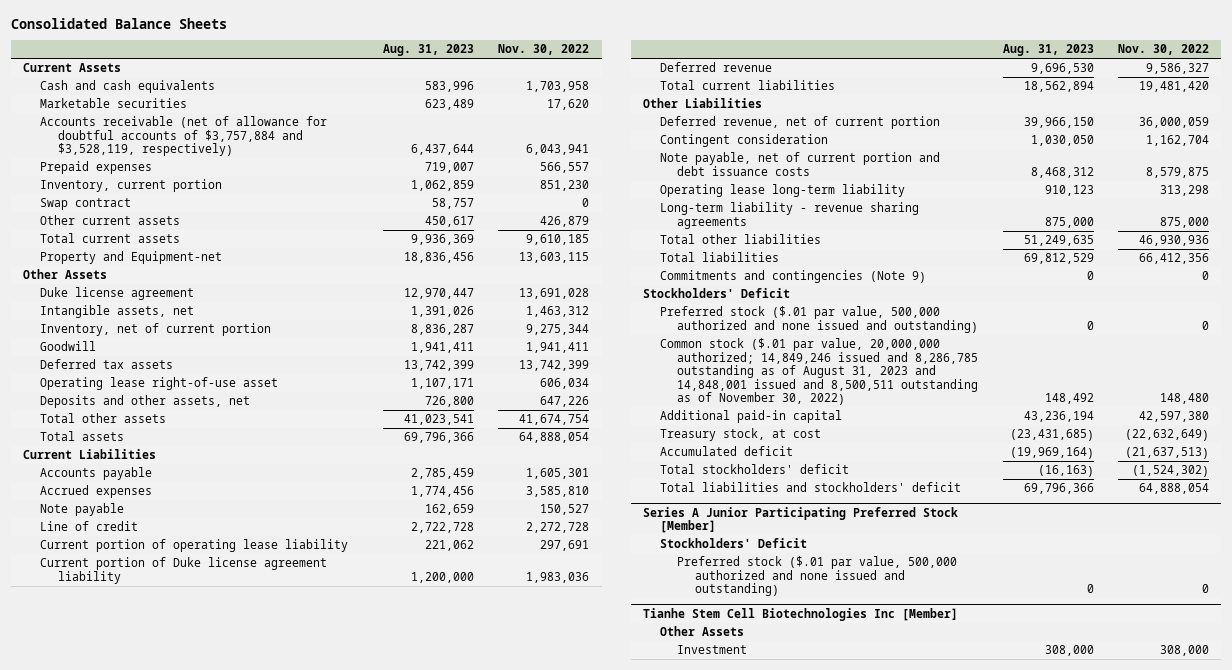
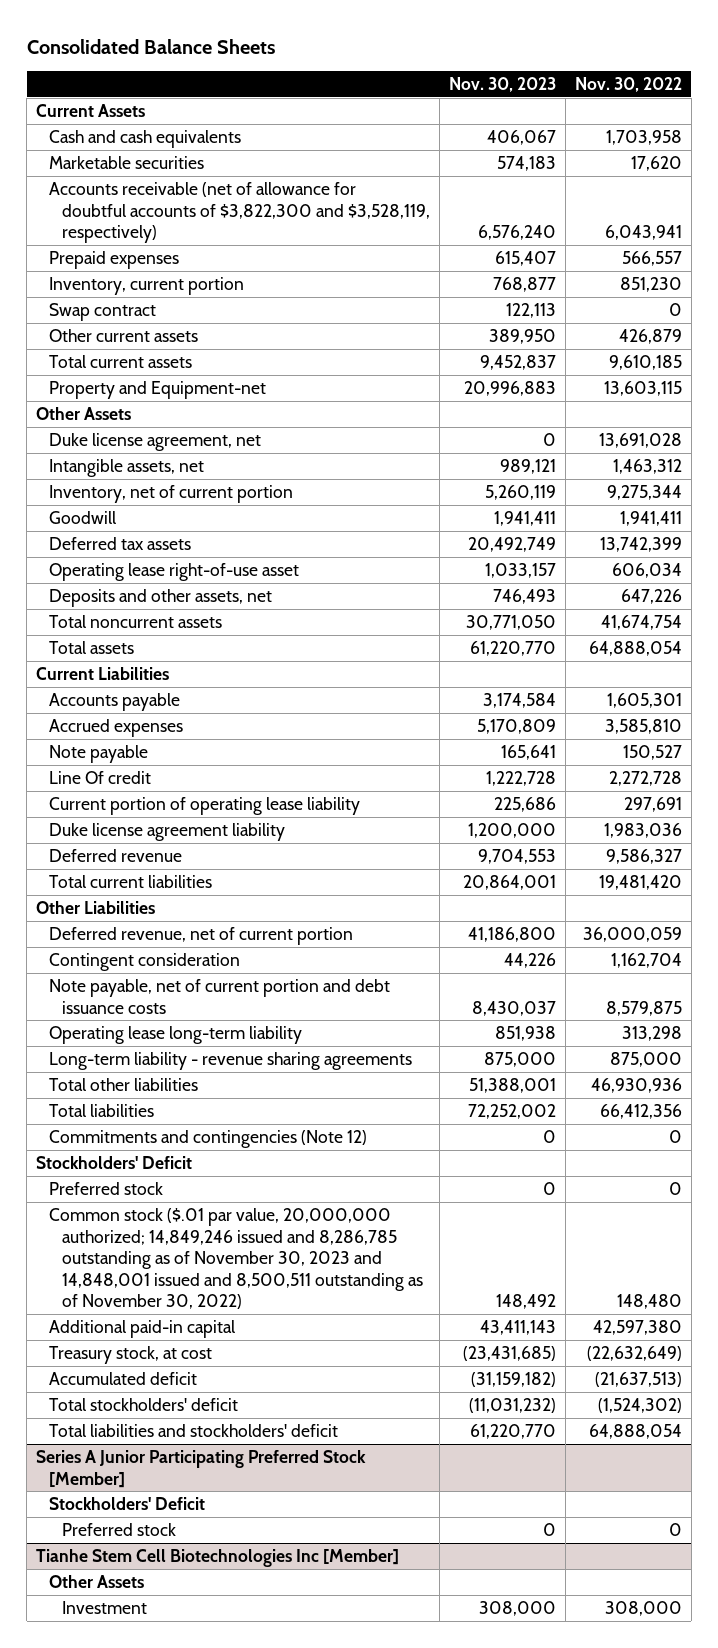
[382,44,474,57] Aug. 31, 2023 -> none
none -> [448,76,556,92] Nov. 30, 2023
[40,116,328,157] Accounts receivable (net of allowance for doubtful accounts of $3,757,884 and $3,528,119, respectively) -> [49,181,431,244] Accounts receivable (net of allowance for doubtful accounts of $3,822,300 and $3,528,119, respectively)
[40,287,195,301] Duke license agreement -> [49,432,262,451] Duke license agreement, net
[40,413,167,424] Total other assets -> [49,614,223,628] Total noncurrent assets
[40,521,139,532] Line of credit -> [49,770,152,784] Line Of credit
[40,557,328,584] Current portion of Duke license agreement liability -> [49,822,286,841] Duke license agreement liability
[660,270,927,284] Commitments and contingencies (Note 9) -> [49,1129,368,1148] Commitments and contingencies (Note 12)
[660,306,979,333] Preferred stock ($.01 par value, 500,000 authorized and none issued and outstanding) -> [49,1181,164,1195] Preferred stock
[660,338,979,406] Common stock ($.01 par value, 20,000,000 authorized; 14,849,246 issued and 8,286,785 outstanding as of August 31, 2023 and 14,848,001 issued and 8,500,511 outstanding as of November 30, 2022) -> [49,1207,424,1310] Common stock ($.01 par value, 20,000,000 authorized; 14,849,246 issued and 8,286,785 outstanding as of November 30, 2023 and 14,848,001 issued and 8,500,511 outstanding as of November 30, 2022)
[677,556,958,597] Preferred stock ($.01 par value, 500,000 authorized and none issued and outstanding) -> [62,1522,177,1536] Preferred stock

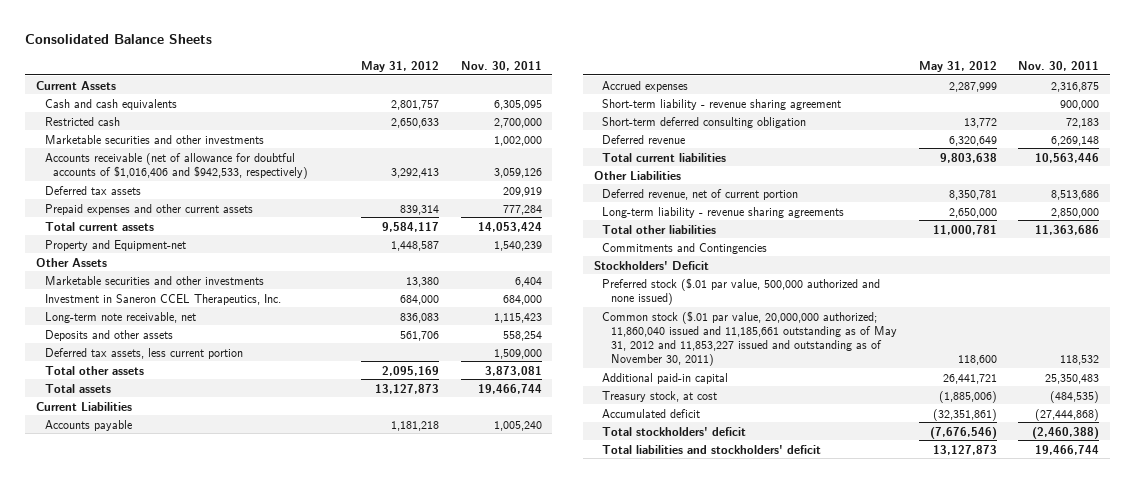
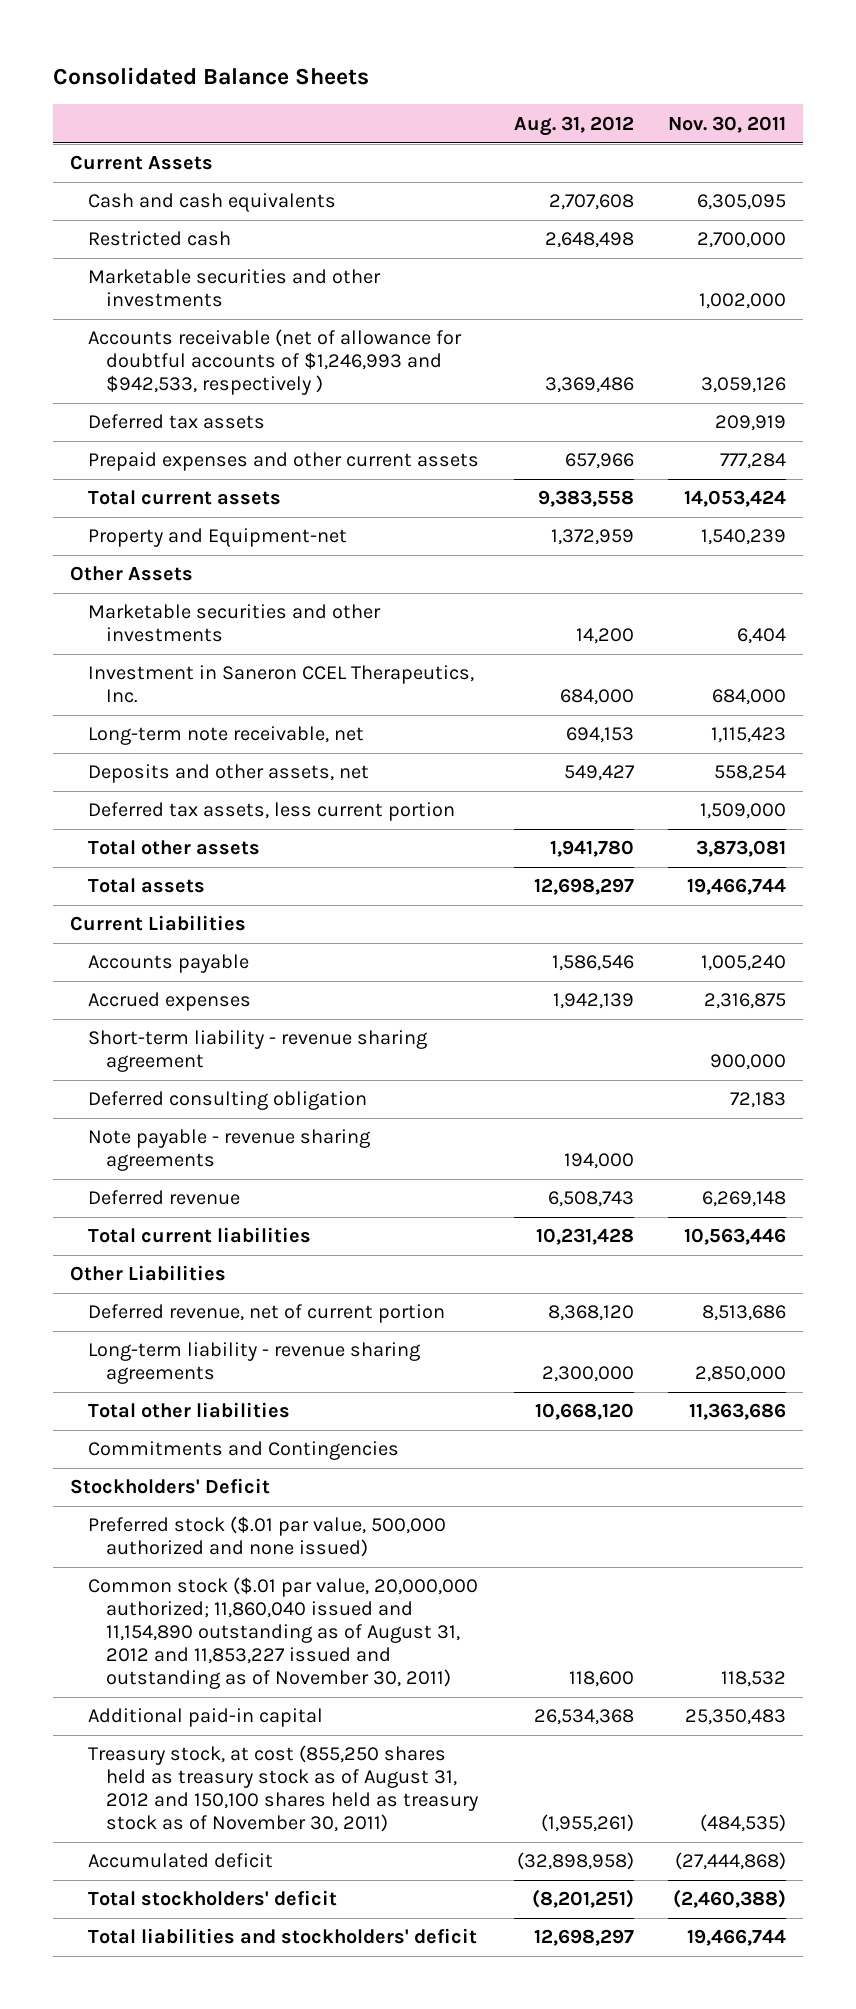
[360,60,439,72] May 31, 2012 -> none
none -> [513,115,634,136] Aug. 31, 2012
[44,152,309,179] Accounts receivable (net of allowance for doubtful accounts of $1,016,406 and $942,533, respectively) -> [88,329,463,396] Accounts receivable (net of allowance for doubtful accounts of $1,246,993 and $942,533, respectively )
[44,329,173,341] Deposits and other assets -> [88,764,370,784] Deposits and other assets, net
[602,116,807,128] Short-term deferred consulting obligation -> [88,1091,368,1111] Deferred consulting obligation
none -> [88,1129,371,1172] Note payable - revenue sharing agreements
[602,310,898,367] Common stock ($.01 par value, 20,000,000 authorized; 11,860,040 issued and 11,185,661 outstanding as of May 31, 2012 and 11,853,227 issued and outstanding as of November 30, 2011) -> [88,1577,479,1690] Common stock ($.01 par value, 20,000,000 authorized; 11,860,040 issued and 11,154,890 outstanding as of August 31, 2012 and 11,853,227 issued and outstanding as of November 30, 2011)
[602,390,718,402] Treasury stock, at cost -> [88,1745,479,1833] Treasury stock, at cost (855,250 shares held as treasury stock as of August 31, 2012 and 150,100 shares held as treasury stock as of November 30, 2011)

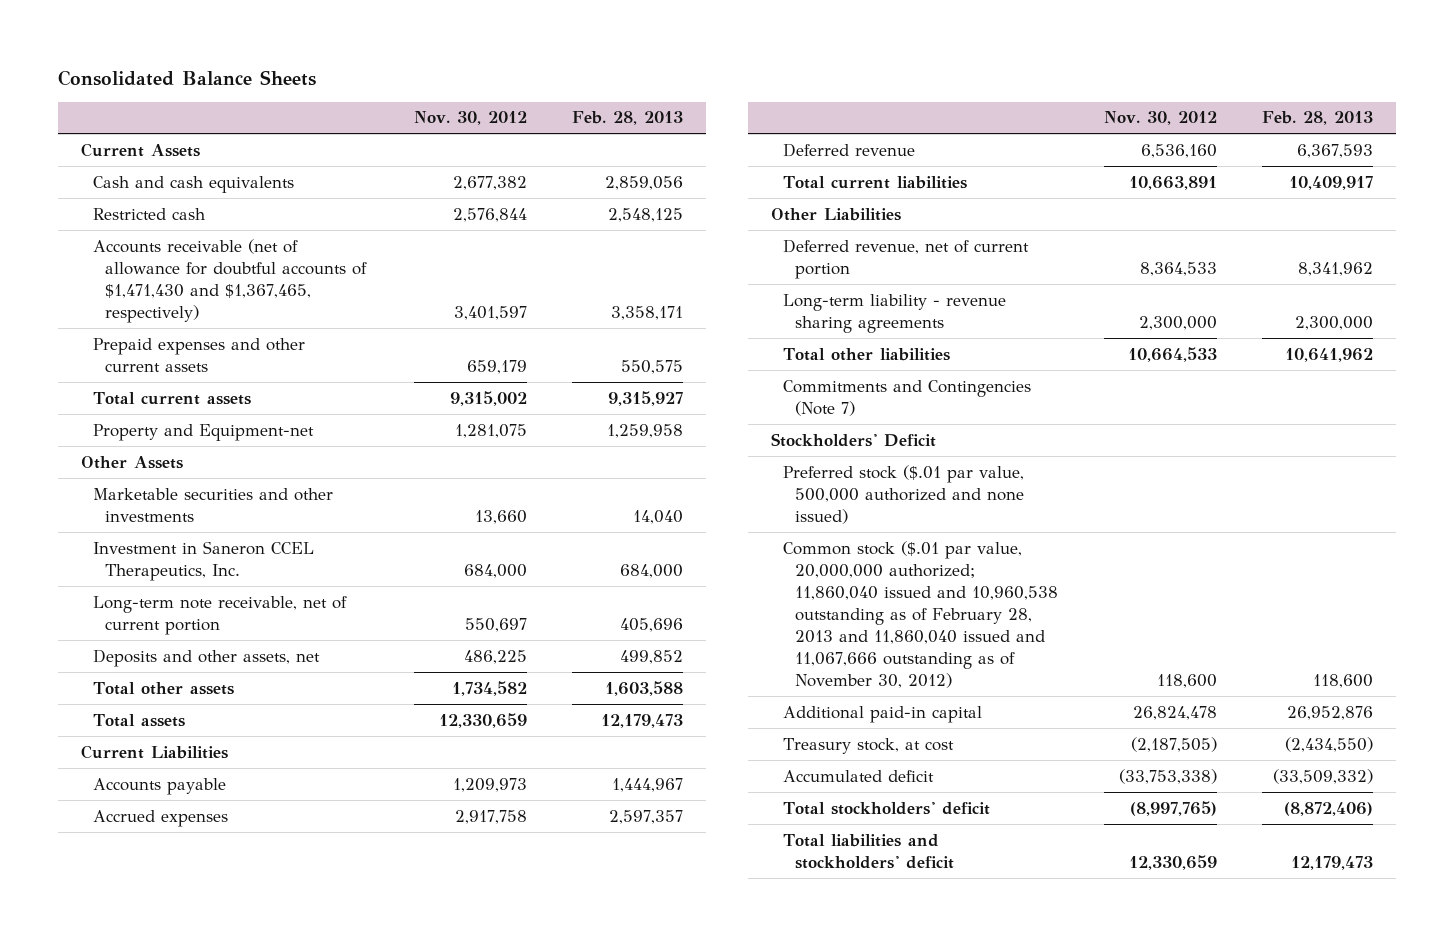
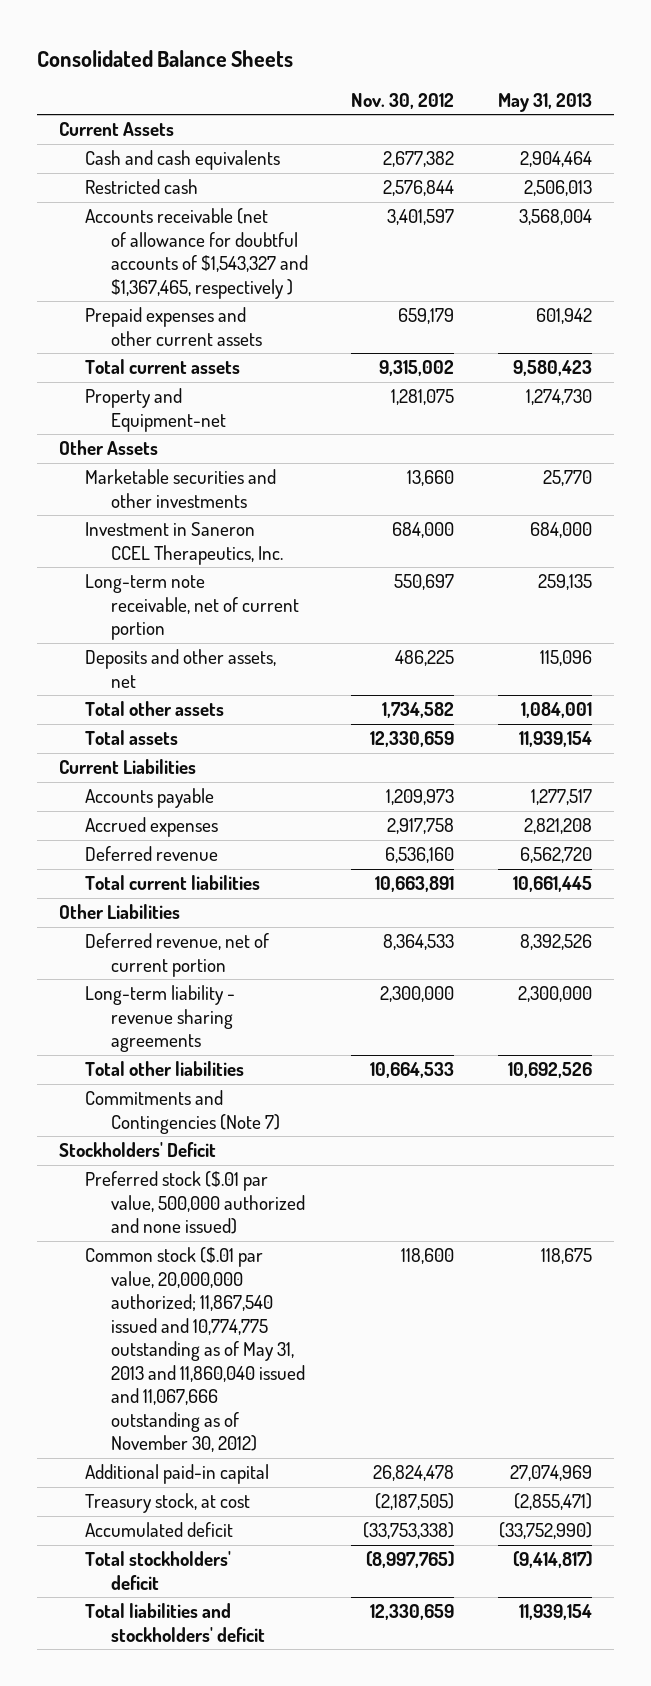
[572,111,684,126] Feb. 28, 2013 -> none
none -> [498,92,593,112] May 31, 2013
[93,238,368,323] Accounts receivable (net of allowance for doubtful accounts of $1,471,430 and $1,367,465, respectively) -> [84,208,308,299] Accounts receivable (net of allowance for doubtful accounts of $1,543,327 and $1,367,465, respectively )
[782,540,1059,688] Common stock ($.01 par value, 20,000,000 authorized; 11,860,040 issued and 10,960,538 outstanding as of February 28, 2013 and 11,860,040 issued and 11,067,666 outstanding as of November 30, 2012) -> [84,1247,305,1453] Common stock ($.01 par value, 20,000,000 authorized; 11,867,540 issued and 10,774,775 outstanding as of May 31, 2013 and 11,860,040 issued and 11,067,666 outstanding as of November 30, 2012)

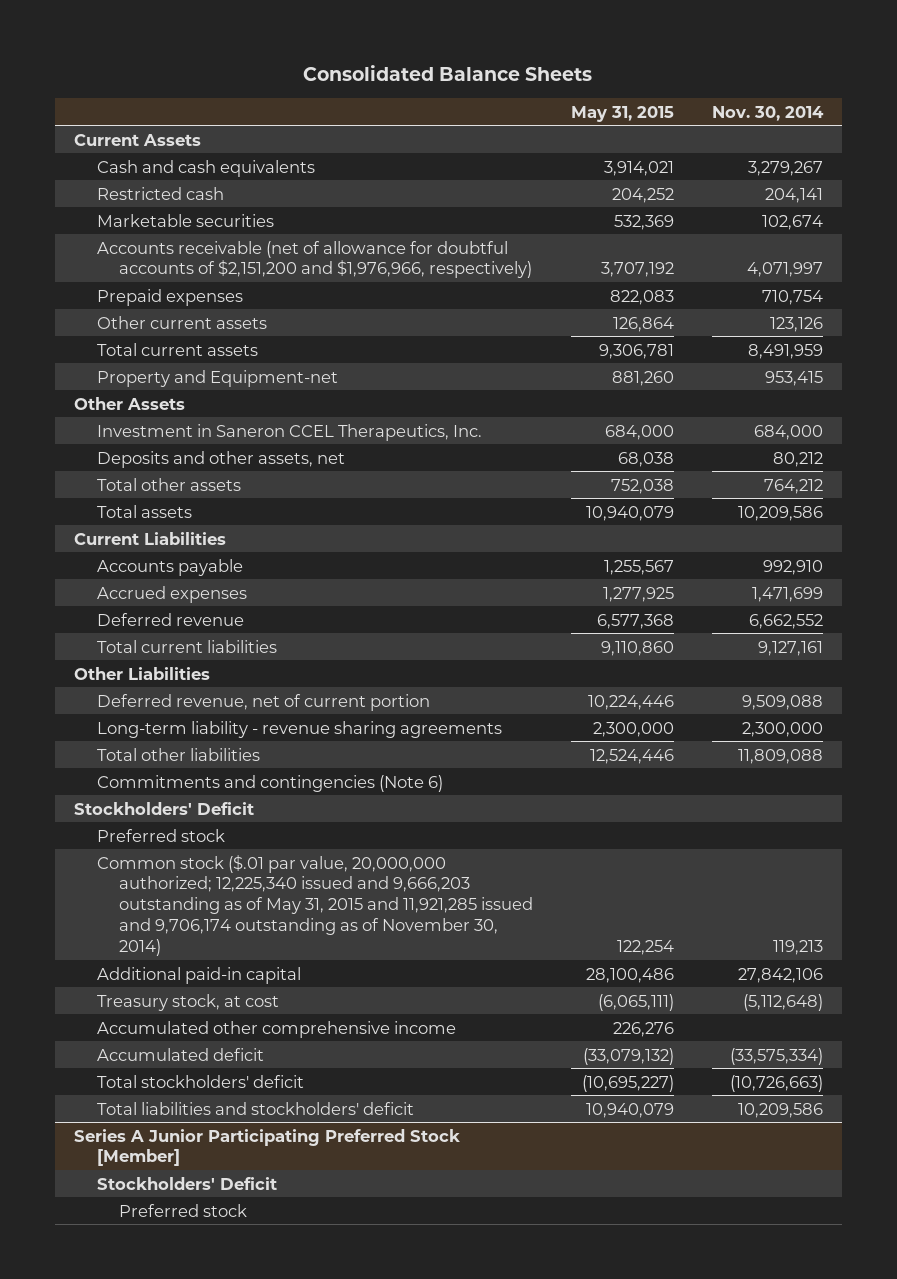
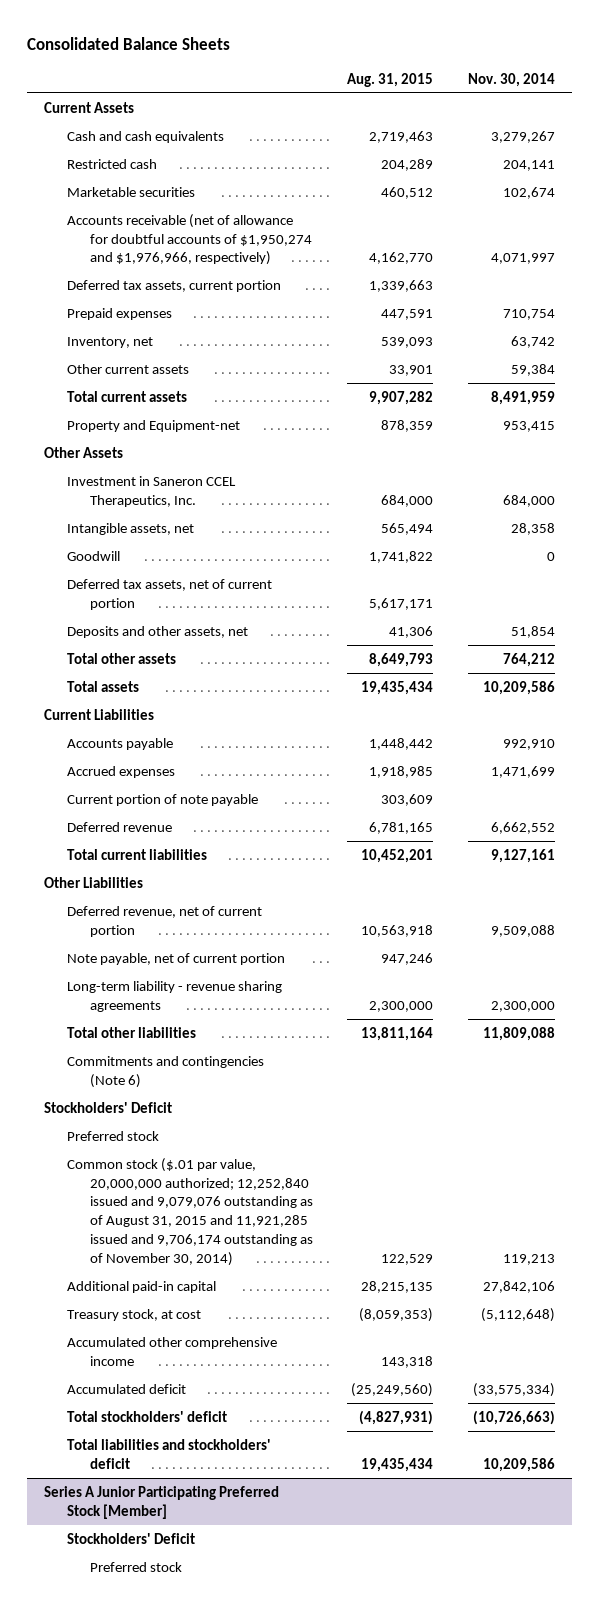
[570,105,674,122] May 31, 2015 -> none
none -> [347,72,434,87] Aug. 31, 2015
[96,240,533,279] Accounts receivable (net of allowance for doubtful accounts of $2,151,200 and $1,976,966, respectively) -> [66,213,312,266] Accounts receivable (net of allowance for doubtful accounts of $1,950,274 and $1,976,966, respectively)
none -> [66,279,281,292] Deferred tax assets, current portion
none -> [66,336,153,348] Inventory, net
[769,316,823,332] 123,126 -> [510,363,555,376] 59,384
none -> [66,522,194,535] Intangible assets, net
none -> [66,550,120,561] Goodwill
none -> [66,578,272,610] Deferred tax assets, net of current portion
[772,451,823,467] 80,212 -> [510,625,555,638] 51,854
none -> [66,793,258,806] Current portion of note payable
none -> [66,952,285,965] Note payable, net of current portion
[96,854,534,956] Common stock ($.01 par value, 20,000,000 authorized; 12,225,340 issued and 9,666,203 outstanding as of May 31, 2015 and 11,921,285 issued and 9,706,174 outstanding as of November 30, 2014) -> [66,1157,313,1266] Common stock ($.01 par value, 20,000,000 authorized; 12,252,840 issued and 9,079,076 outstanding as of August 31, 2015 and 11,921,285 issued and 9,706,174 outstanding as of November 30, 2014)

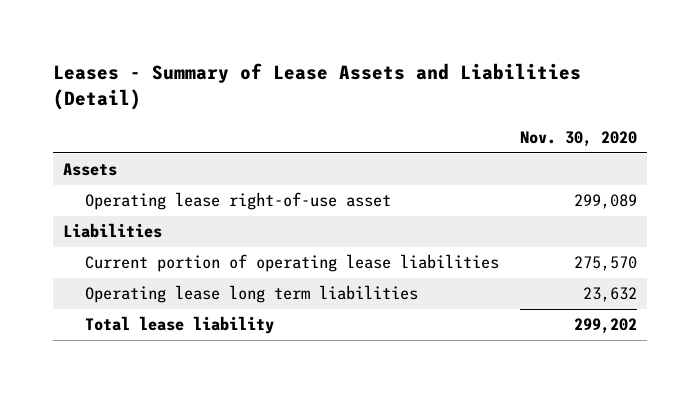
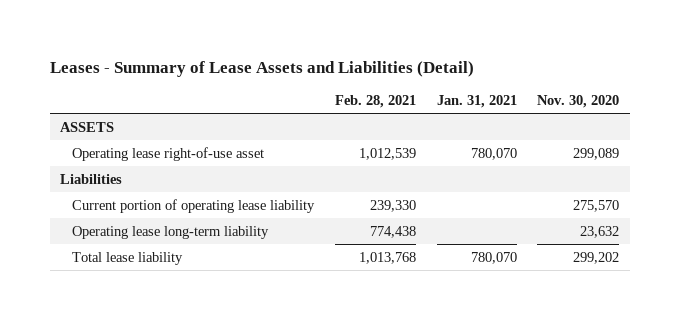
none -> [334,95,416,109] Feb. 28, 2021
none -> [436,95,517,109] Jan. 31, 2021
[63,163,118,177] Assets -> [60,121,115,132] ASSETS
[85,254,500,273] Current portion of operating lease liabilities -> [72,198,316,213] Current portion of operating lease liability
[85,285,419,304] Operating lease long term liabilities -> [72,225,270,239] Operating lease long-term liability

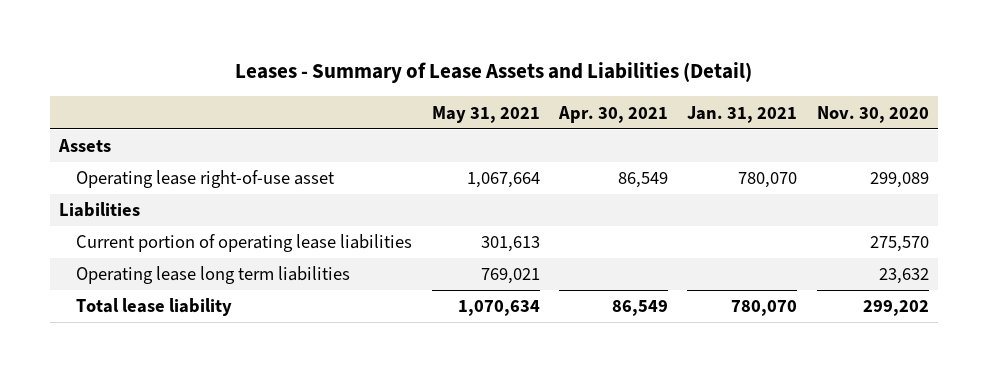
[334,95,416,109] Feb. 28, 2021 -> none
none -> [431,105,540,123] May 31, 2021
none -> [557,105,668,123] Apr. 30, 2021
[60,121,115,132] ASSETS -> [58,139,112,153] Assets
[72,198,316,213] Current portion of operating lease liability -> [76,234,413,253] Current portion of operating lease liabilities
[72,225,270,239] Operating lease long-term liability -> [76,266,351,285] Operating lease long term liabilities

